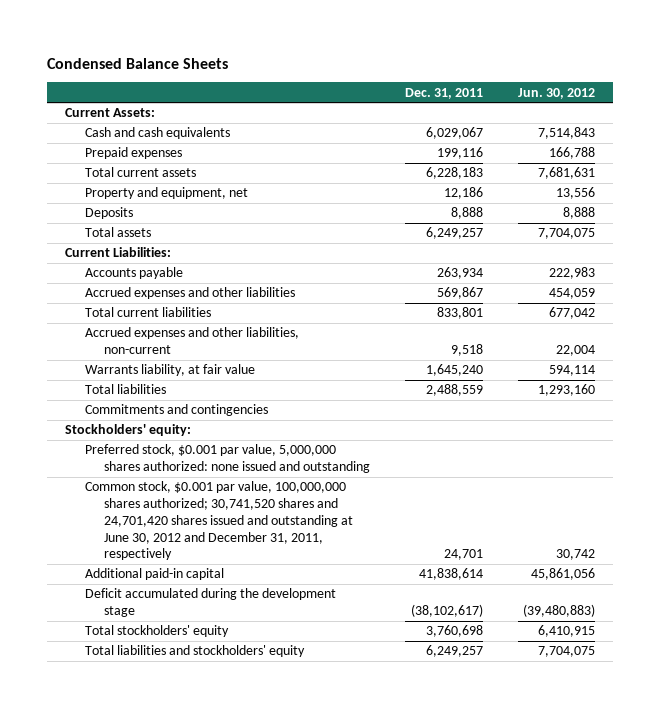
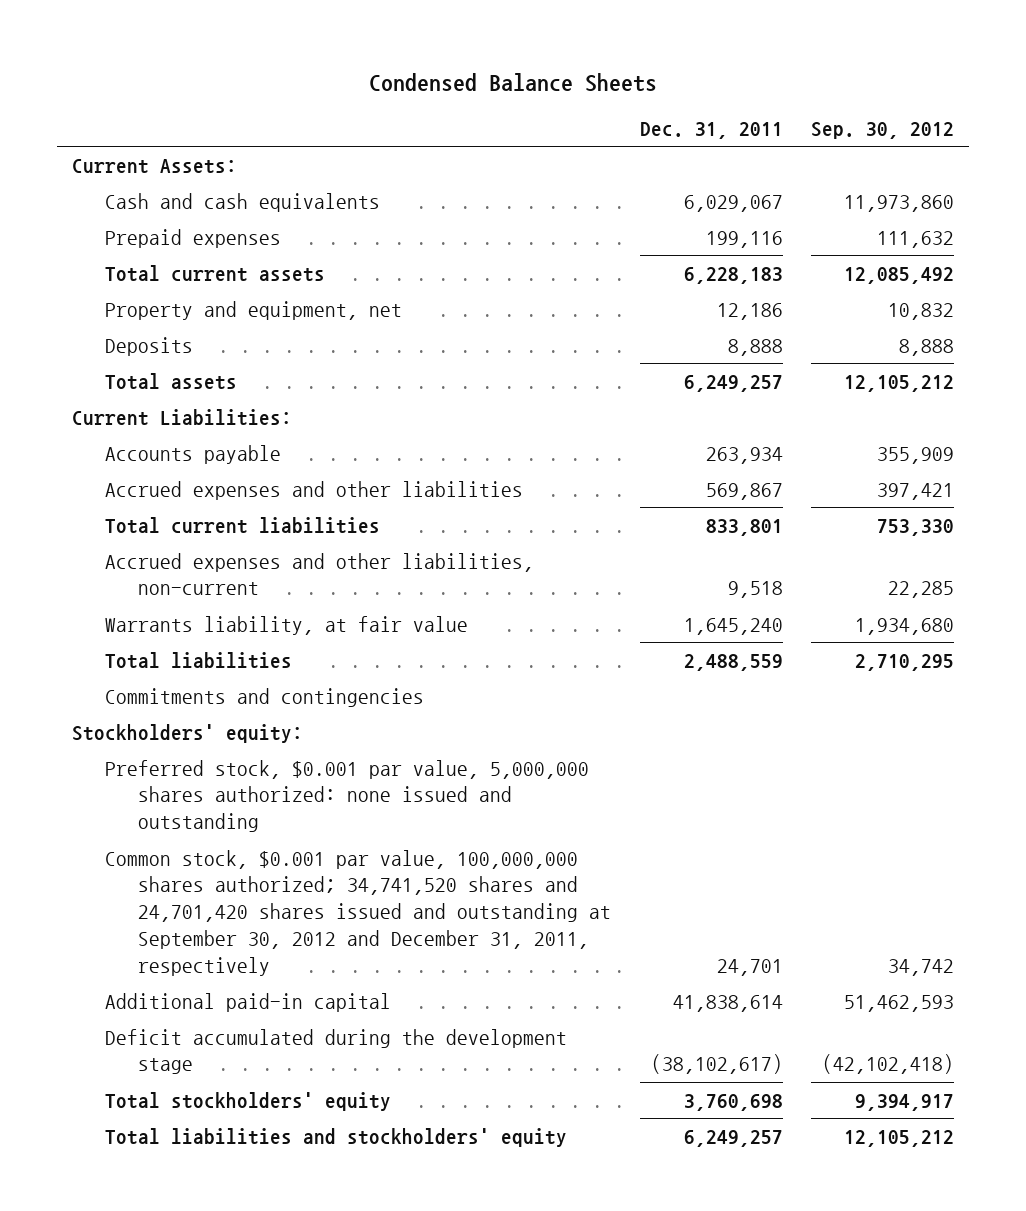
[518,87,596,99] Jun. 30, 2012 -> none
none -> [811,122,955,140] Sep. 30, 2012
[84,481,354,561] Common stock, $0.001 par value, 100,000,000 shares authorized; 30,741,520 shares and 24,701,420 shares issued and outstanding at June 30, 2012 and December 31, 2011, respectively -> [104,849,611,976] Common stock, $0.001 par value, 100,000,000 shares authorized; 34,741,520 shares and 24,701,420 shares issued and outstanding at September 30, 2012 and December 31, 2011, respectively

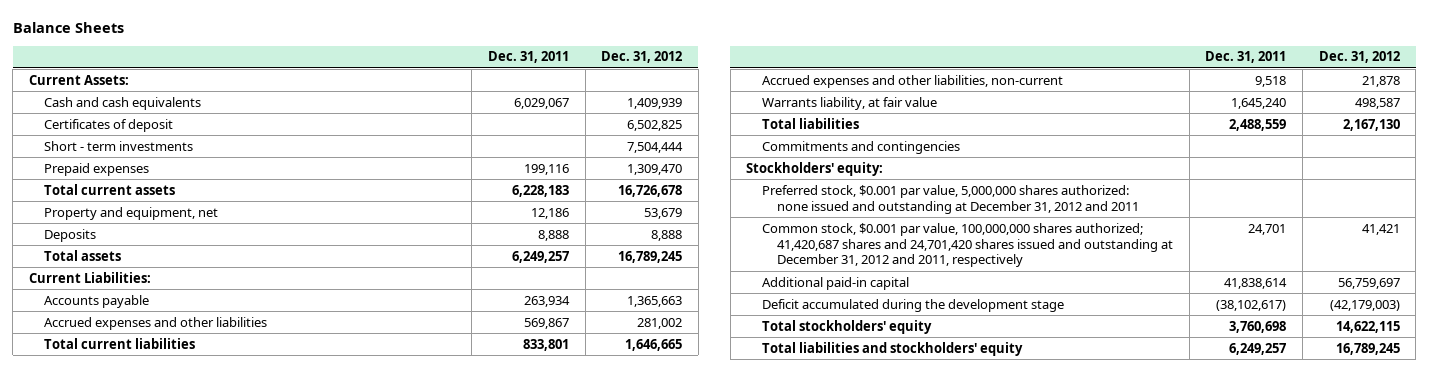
[368,72,657,92] Condensed Balance Sheets -> [12,21,124,33] Balance Sheets
[811,122,955,140] Sep. 30, 2012 -> none
none -> [601,51,683,64] Dec. 31, 2012
none -> [44,118,174,132] Certificates of deposit
none -> [44,140,194,151] Short - term investments
[104,759,589,833] Preferred stock, $0.001 par value, 5,000,000 shares authorized: none issued and outstanding -> [761,184,1140,214] Preferred stock, $0.001 par value, 5,000,000 shares authorized: none issued and outstanding at December 31, 2012 and 2011
[104,849,611,976] Common stock, $0.001 par value, 100,000,000 shares authorized; 34,741,520 shares and 24,701,420 shares issued and outstanding at September 30, 2012 and December 31, 2011, respectively -> [761,222,1174,268] Common stock, $0.001 par value, 100,000,000 shares authorized; 41,420,687 shares and 24,701,420 shares issued and outstanding at December 31, 2012 and 2011, respectively

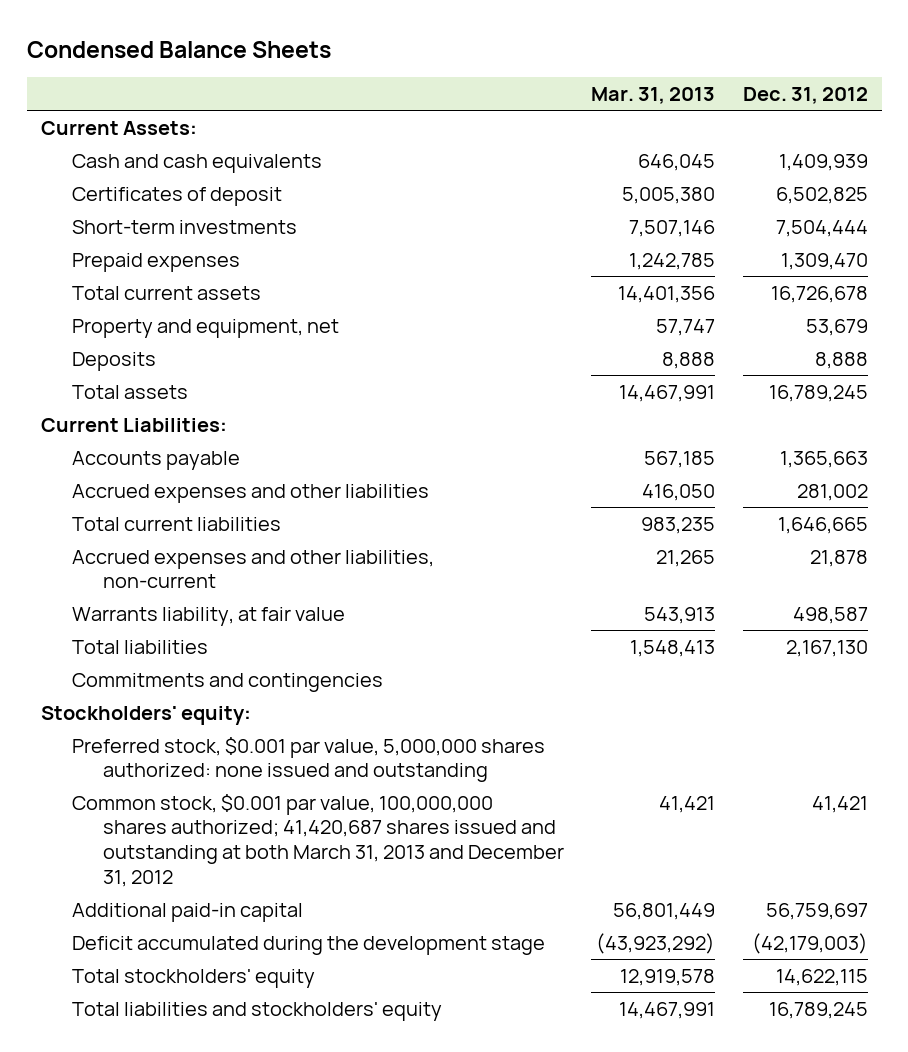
[12,21,124,33] Balance Sheets -> [26,40,331,58] Condensed Balance Sheets
[488,51,570,64] Dec. 31, 2011 -> none
none -> [591,87,716,105] Mar. 31, 2013
[44,140,194,151] Short - term investments -> [71,219,297,234] Short-term investments
[761,184,1140,214] Preferred stock, $0.001 par value, 5,000,000 shares authorized: none issued and outstanding at December 31, 2012 and 2011 -> [71,736,545,783] Preferred stock, $0.001 par value, 5,000,000 shares authorized: none issued and outstanding
[761,222,1174,268] Common stock, $0.001 par value, 100,000,000 shares authorized; 41,420,687 shares and 24,701,420 shares issued and outstanding at December 31, 2012 and 2011, respectively -> [71,793,564,887] Common stock, $0.001 par value, 100,000,000 shares authorized; 41,420,687 shares issued and outstanding at both March 31, 2013 and December 31, 2012

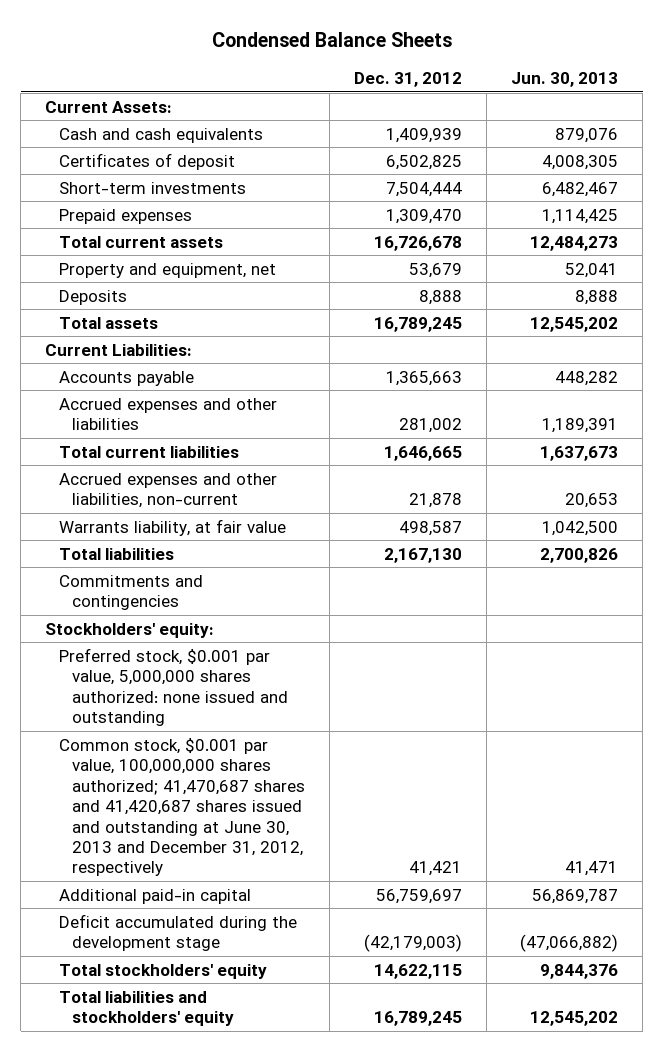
[591,87,716,105] Mar. 31, 2013 -> none
none -> [511,72,619,88] Jun. 30, 2013
[71,793,564,887] Common stock, $0.001 par value, 100,000,000 shares authorized; 41,420,687 shares issued and outstanding at both March 31, 2013 and December 31, 2012 -> [58,737,306,877] Common stock, $0.001 par value, 100,000,000 shares authorized; 41,470,687 shares and 41,420,687 shares issued and outstanding at June 30, 2013 and December 31, 2012, respectively

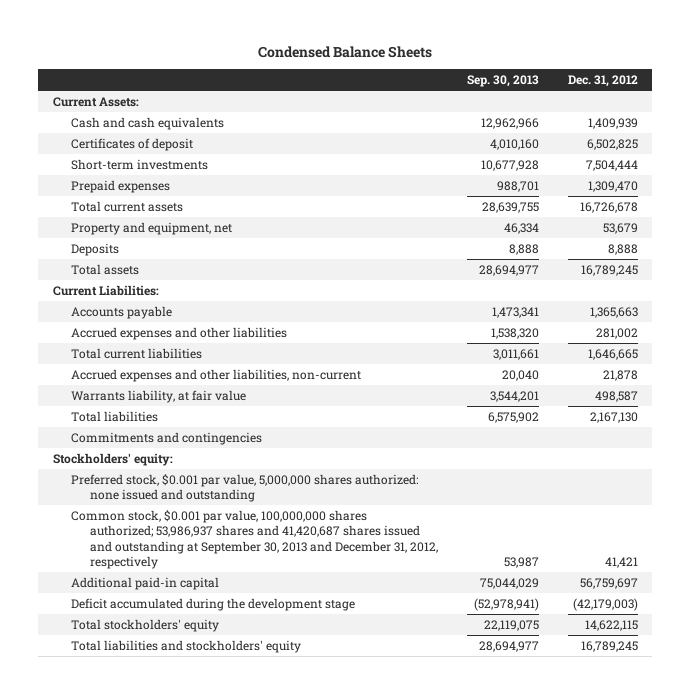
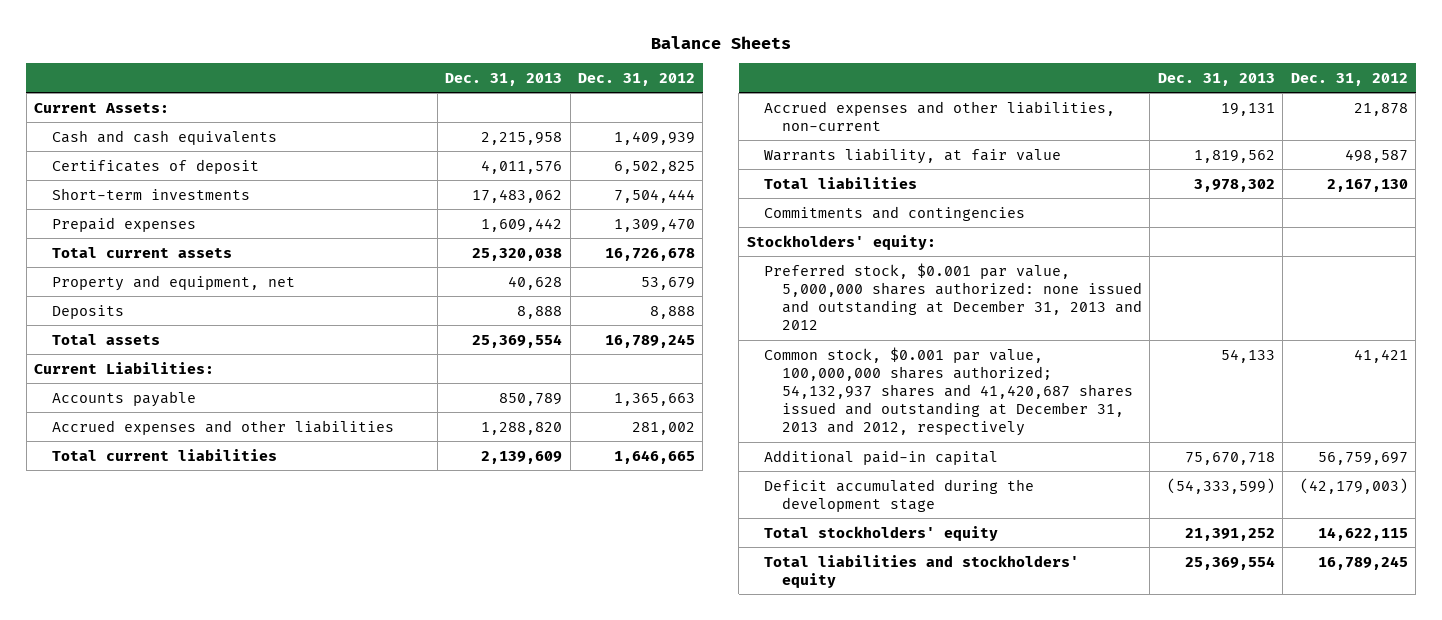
[258,46,433,59] Condensed Balance Sheets -> [650,35,791,49] Balance Sheets
[466,75,539,88] Sep. 30, 2013 -> none
none -> [445,72,563,86] Dec. 31, 2013
[71,473,419,503] Preferred stock, $0.001 par value, 5,000,000 shares authorized: none issued and outstanding -> [764,262,1143,331] Preferred stock, $0.001 par value, 5,000,000 shares authorized: none issued and outstanding at December 31, 2013 and 2012
[71,509,438,569] Common stock, $0.001 par value, 100,000,000 shares authorized; 53,986,937 shares and 41,420,687 shares issued and outstanding at September 30, 2013 and December 31, 2012, respectively -> [764,346,1134,437] Common stock, $0.001 par value, 100,000,000 shares authorized; 54,132,937 shares and 41,420,687 shares issued and outstanding at December 31, 2013 and 2012, respectively

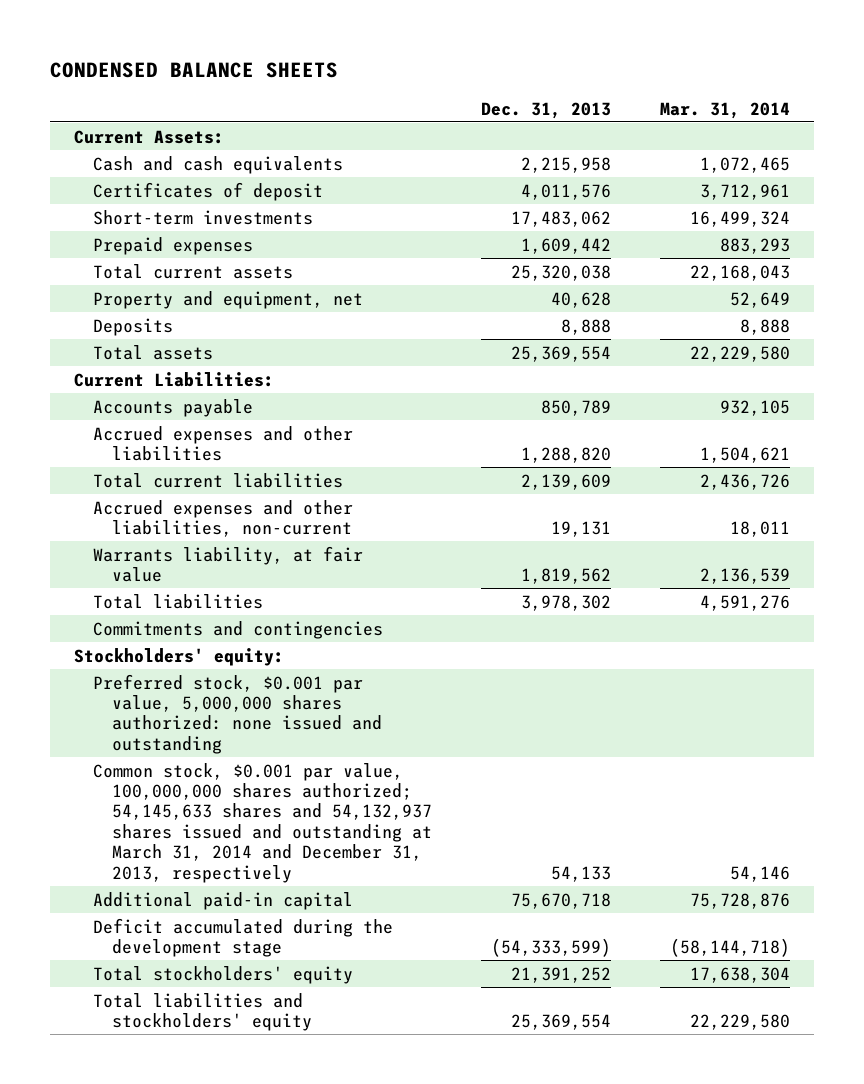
[650,35,791,49] Balance Sheets -> [49,62,338,79] CONDENSED BALANCE SHEETS
[578,72,696,86] Dec. 31, 2012 -> none
none -> [659,101,790,119] Mar. 31, 2014
[764,262,1143,331] Preferred stock, $0.001 par value, 5,000,000 shares authorized: none issued and outstanding at December 31, 2013 and 2012 -> [93,673,383,754] Preferred stock, $0.001 par value, 5,000,000 shares authorized: none issued and outstanding
[764,346,1134,437] Common stock, $0.001 par value, 100,000,000 shares authorized; 54,132,937 shares and 41,420,687 shares issued and outstanding at December 31, 2013 and 2012, respectively -> [93,762,433,883] Common stock, $0.001 par value, 100,000,000 shares authorized; 54,145,633 shares and 54,132,937 shares issued and outstanding at March 31, 2014 and December 31, 2013, respectively

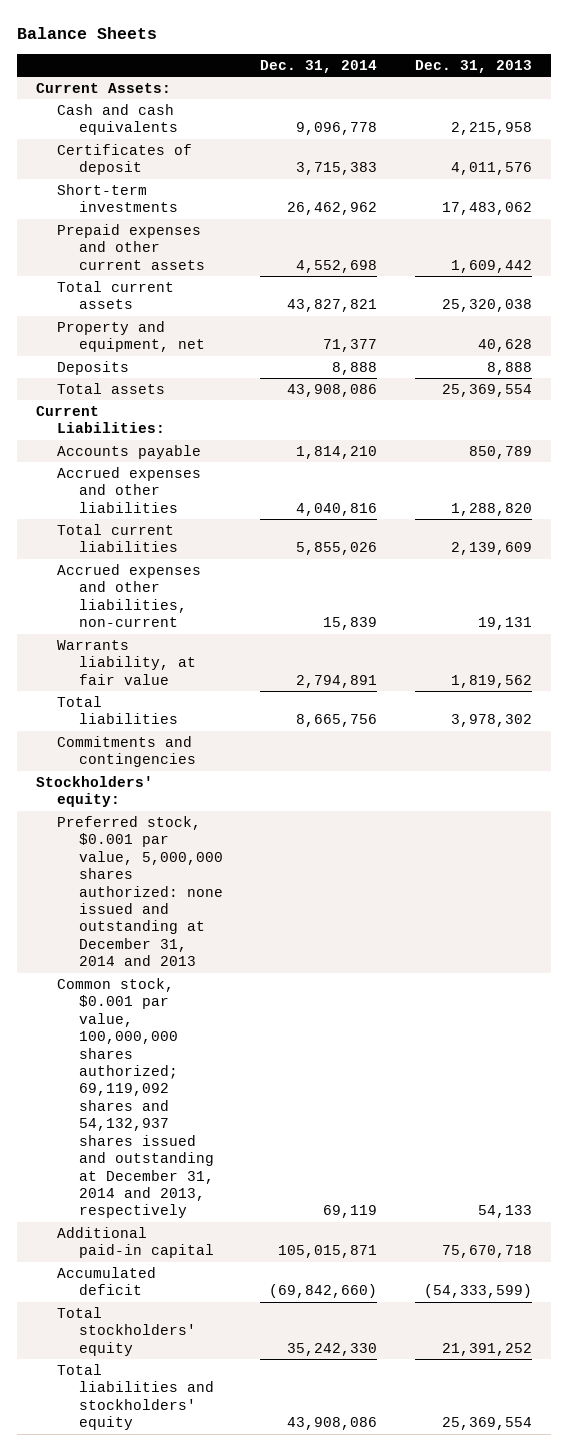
[49,62,338,79] CONDENSED BALANCE SHEETS -> [17,27,158,40] Balance Sheets
[659,101,790,119] Mar. 31, 2014 -> none
none -> [260,59,378,73] Dec. 31, 2014
[93,236,254,255] Prepaid expenses -> [57,223,205,270] Prepaid expenses and other current assets
[93,673,383,754] Preferred stock, $0.001 par value, 5,000,000 shares authorized: none issued and outstanding -> [57,815,223,967] Preferred stock, $0.001 par value, 5,000,000 shares authorized: none issued and outstanding at December 31, 2014 and 2013
[93,762,433,883] Common stock, $0.001 par value, 100,000,000 shares authorized; 54,145,633 shares and 54,132,937 shares issued and outstanding at March 31, 2014 and December 31, 2013, respectively -> [57,977,214,1219] Common stock, $0.001 par value, 100,000,000 shares authorized; 69,119,092 shares and 54,132,937 shares issued and outstanding at December 31, 2014 and 2013, respectively
[93,917,394,958] Deficit accumulated during the development stage -> [57,1266,157,1296] Accumulated deficit

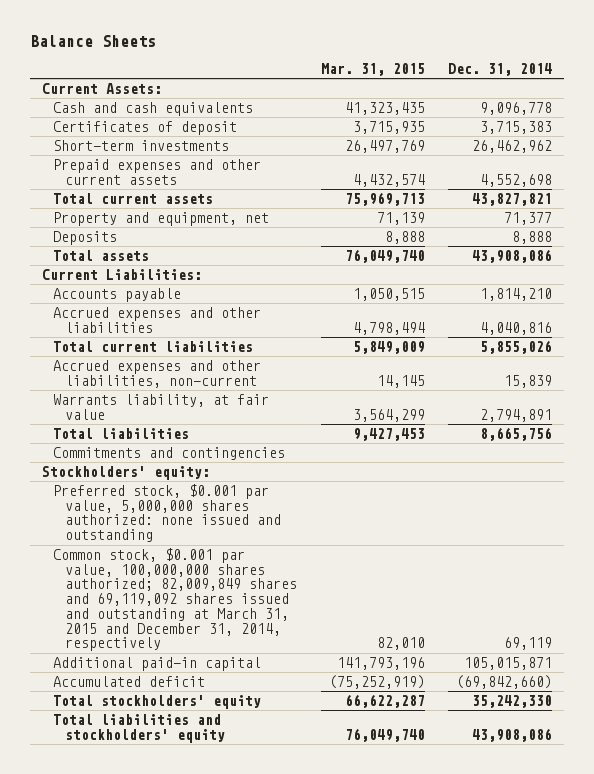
[415,59,533,73] Dec. 31, 2013 -> none
none -> [320,62,425,76] Mar. 31, 2015
[57,815,223,967] Preferred stock, $0.001 par value, 5,000,000 shares authorized: none issued and outstanding at December 31, 2014 and 2013 -> [53,483,282,543] Preferred stock, $0.001 par value, 5,000,000 shares authorized: none issued and outstanding
[57,977,214,1219] Common stock, $0.001 par value, 100,000,000 shares authorized; 69,119,092 shares and 54,132,937 shares issued and outstanding at December 31, 2014 and 2013, respectively -> [53,547,298,652] Common stock, $0.001 par value, 100,000,000 shares authorized; 82,009,849 shares and 69,119,092 shares issued and outstanding at March 31, 2015 and December 31, 2014, respectively

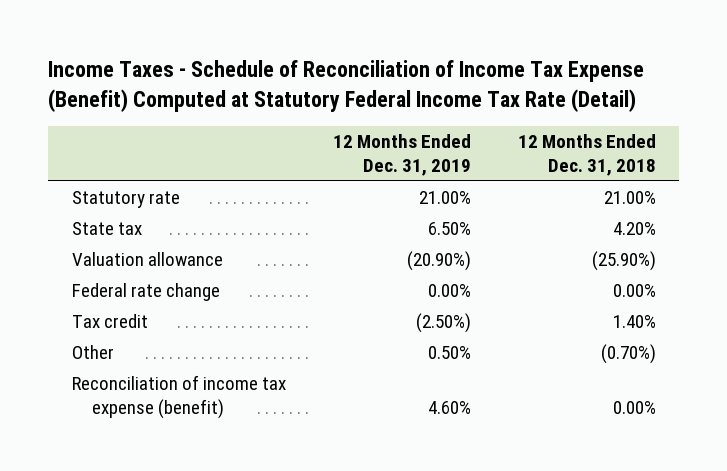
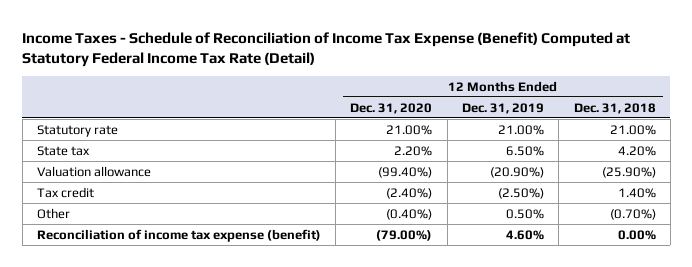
none -> [350,102,433,114] Dec. 31, 2020
[71,283,220,302] Federal rate change -> none

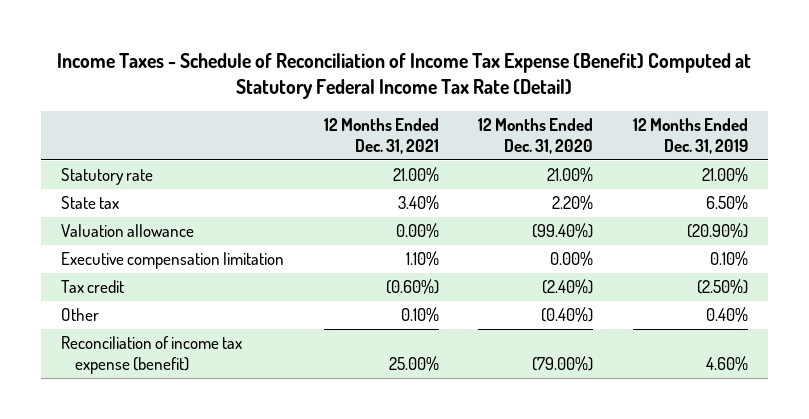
[573,102,656,114] Dec. 31, 2018 -> none
none -> [323,118,439,155] 12 Months Ended Dec. 31, 2021
none -> [60,252,284,270] Executive compensation limitation
[505,208,544,219] 0.50% -> [706,307,749,323] 0.40%

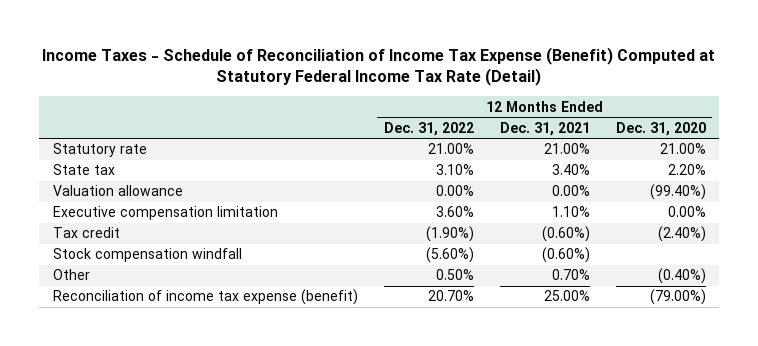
[633,118,749,155] 12 Months Ended Dec. 31, 2019 -> none
none -> [383,121,474,136] Dec. 31, 2022
none -> [52,248,242,263] Stock compensation windfall
[400,307,439,323] 0.10% -> [551,269,590,281] 0.70%

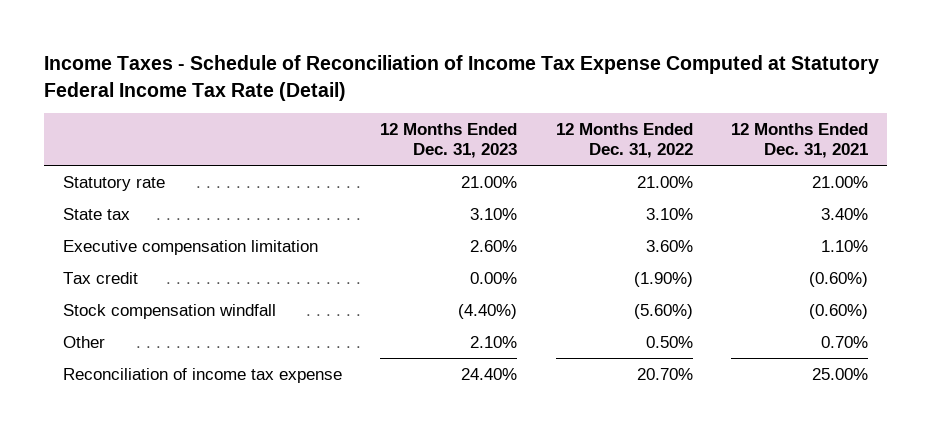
[42,46,716,87] Income Taxes - Schedule of Reconciliation of Income Tax Expense (Benefit) Computed at Statutory Federal Income Tax Rate (Detail) -> [44,55,880,101] Income Taxes - Schedule of Reconciliation of Income Tax Expense Computed at Statutory Federal Income Tax Rate (Detail)
[615,121,706,136] Dec. 31, 2020 -> none
none -> [380,123,518,158] 12 Months Ended Dec. 31, 2023
[52,185,183,197] Valuation allowance -> none
[52,289,358,306] Reconciliation of income tax expense (benefit) -> [63,368,343,384] Reconciliation of income tax expense

